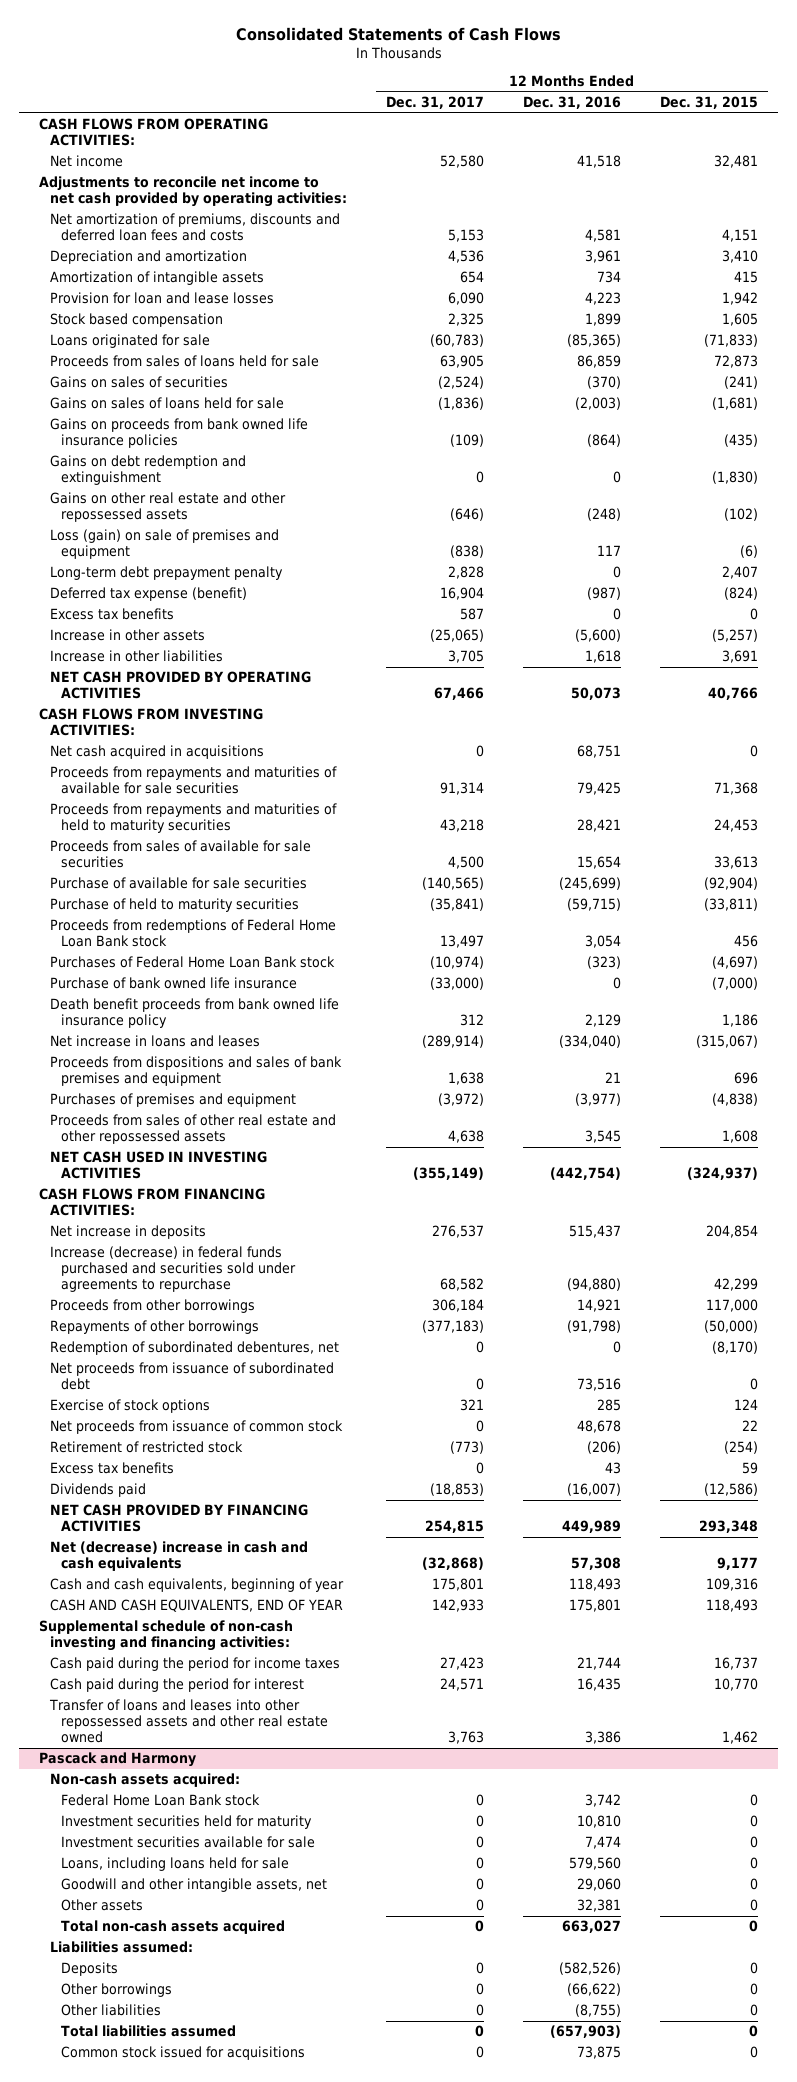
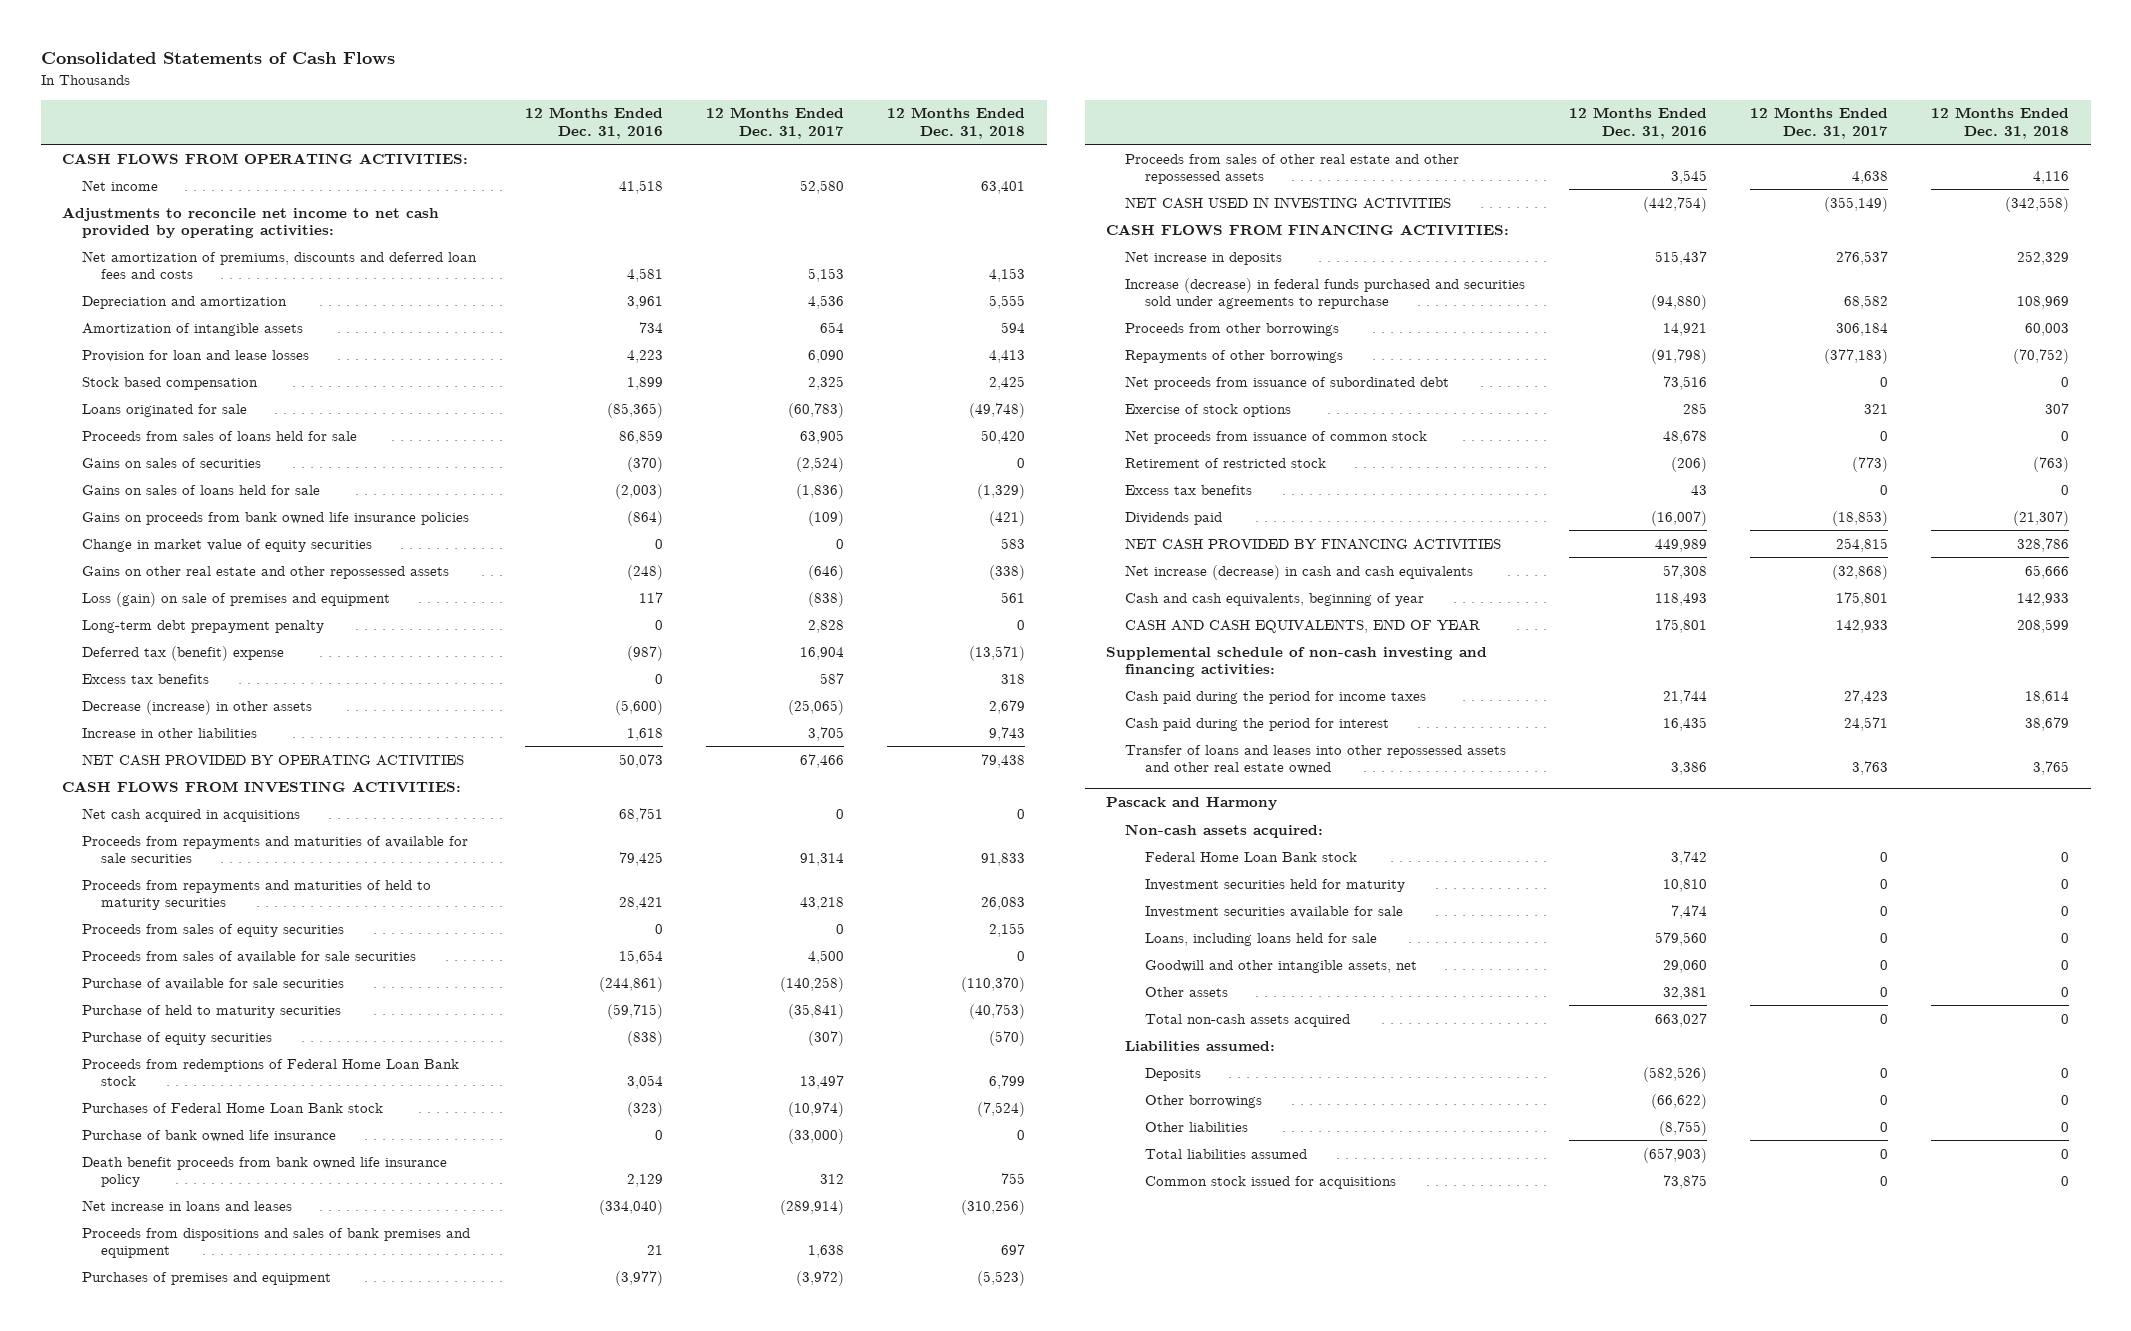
[660,96,759,110] Dec. 31, 2015 -> none
none -> [887,107,1026,139] 12 Months Ended Dec. 31, 2018
[49,455,246,486] Gains on debt redemption and extinguishment -> none
none -> [81,538,372,552] Change in market value of equity securities
[49,587,247,602] Deferred tax expense (benefit) -> [81,645,284,661] Deferred tax (benefit) expense
[49,629,205,642] Increase in other assets -> [81,699,312,715] Decrease (increase) in other assets
none -> [81,923,344,937] Proceeds from sales of equity securities
[422,877,485,891] (140,565) -> [780,976,845,992] (140,258)
[559,877,622,891] (245,699) -> [598,976,663,992] (244,861)
none -> [81,1031,272,1045] Purchase of equity securities
[49,1341,339,1356] Redemption of subordinated debentures, net -> none
[49,1541,308,1572] Net (decrease) increase in cash and cash equivalents -> [1125,564,1474,580] Net increase (decrease) in cash and cash equivalents

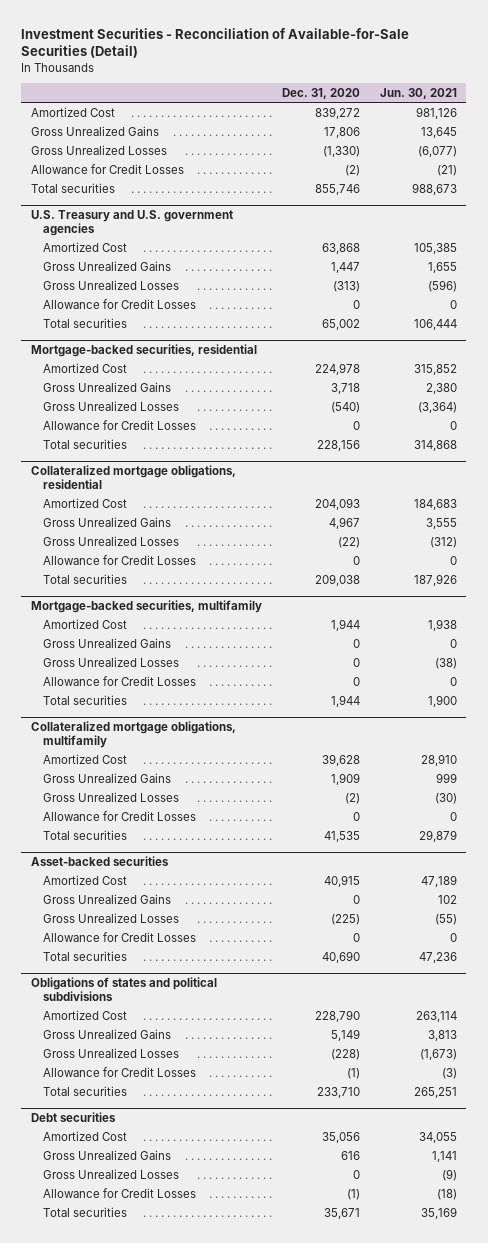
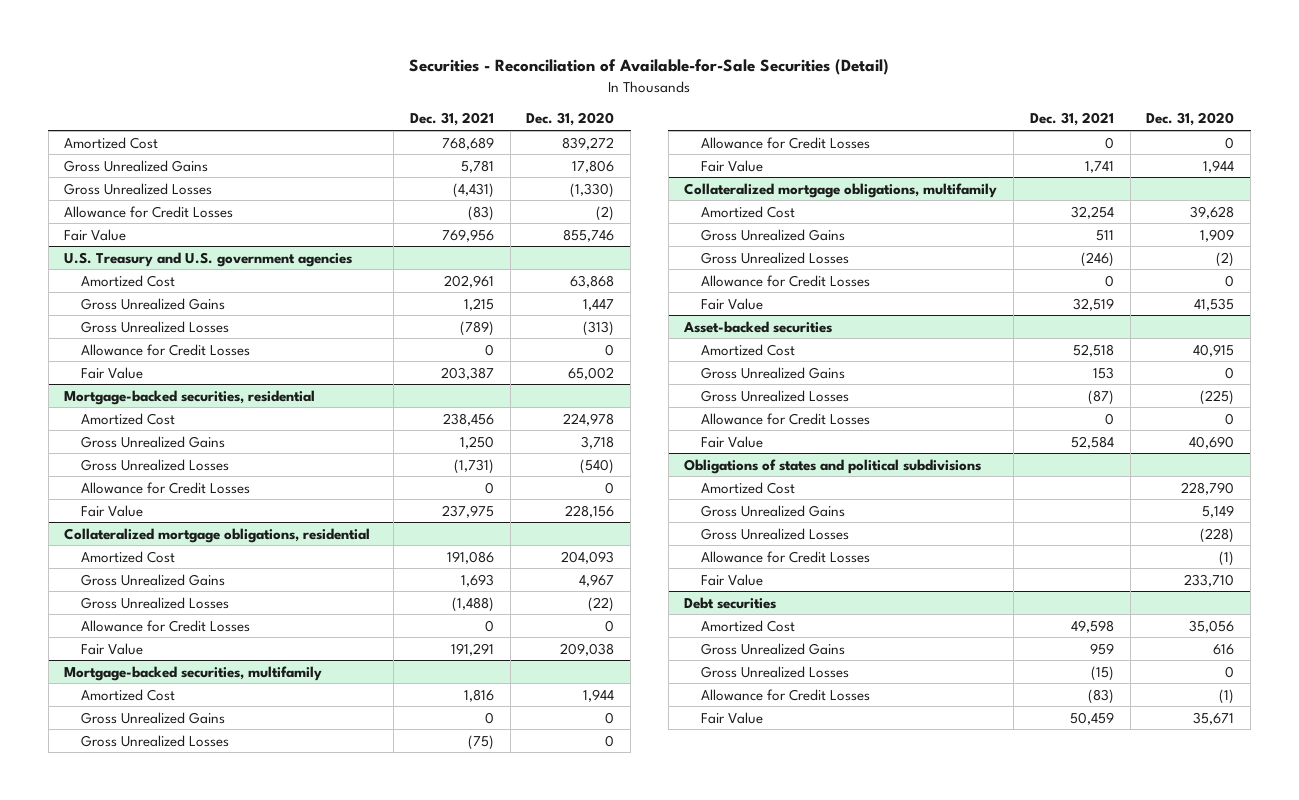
[21,27,410,59] Investment Securities - Reconciliation of Available-for-Sale Securities (Detail) -> [409,59,890,76] Securities - Reconciliation of Available-for-Sale Securities (Detail)
[379,87,457,99] Jun. 30, 2021 -> none
none -> [409,112,494,127] Dec. 31, 2021
[31,182,116,193] Total securities -> [64,228,127,241] Fair Value
[42,317,127,328] Total securities -> [81,366,144,379] Fair Value
[42,438,127,449] Total securities -> [81,504,144,517] Fair Value
[42,573,127,584] Total securities -> [81,642,144,655] Fair Value
[42,694,127,705] Total securities -> [701,159,764,172] Fair Value
[42,829,127,840] Total securities -> [701,297,764,310] Fair Value
[42,950,127,961] Total securities -> [701,435,764,448] Fair Value
[42,1085,127,1096] Total securities -> [701,573,764,586] Fair Value
[42,1206,127,1217] Total securities -> [701,711,764,724] Fair Value

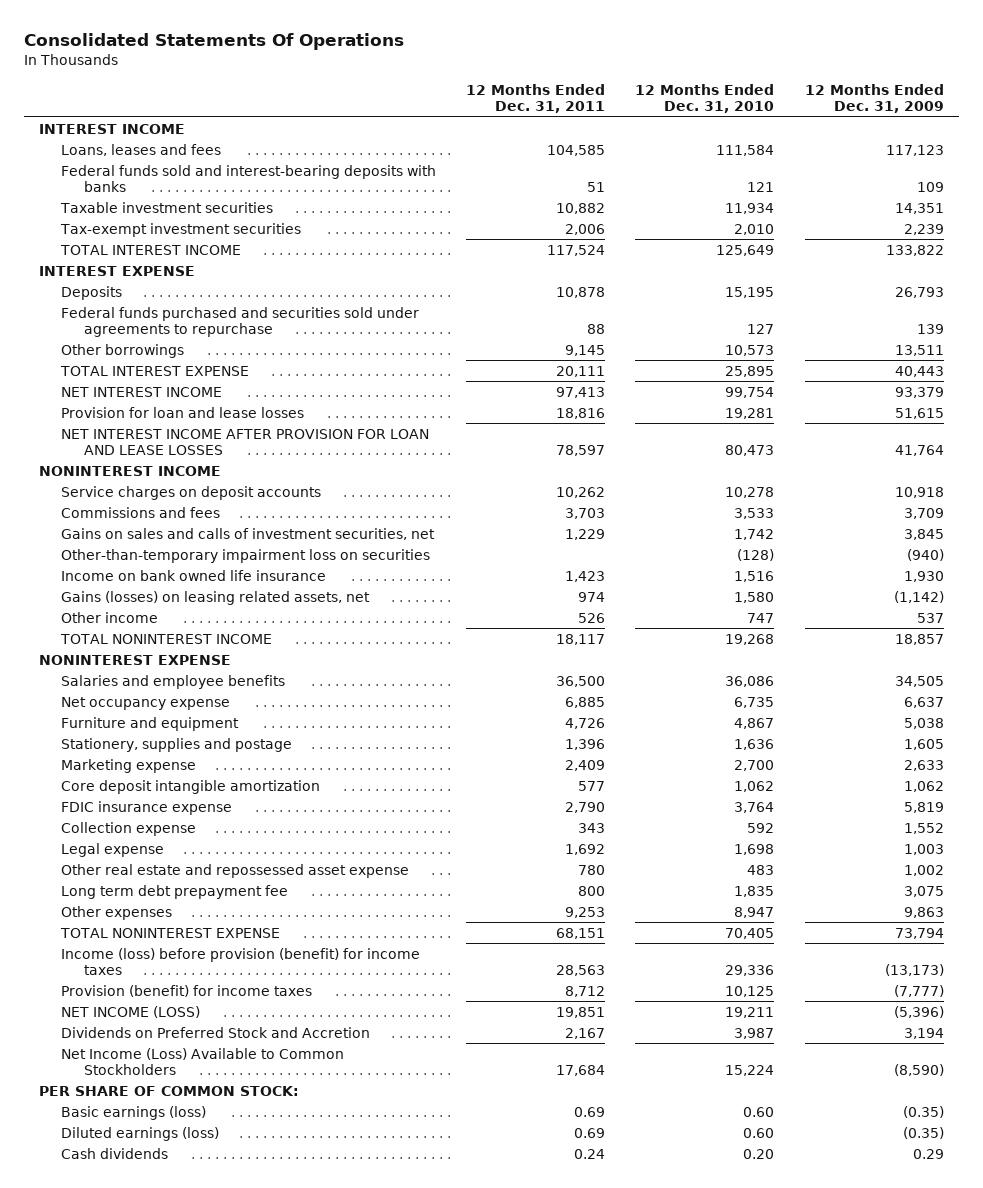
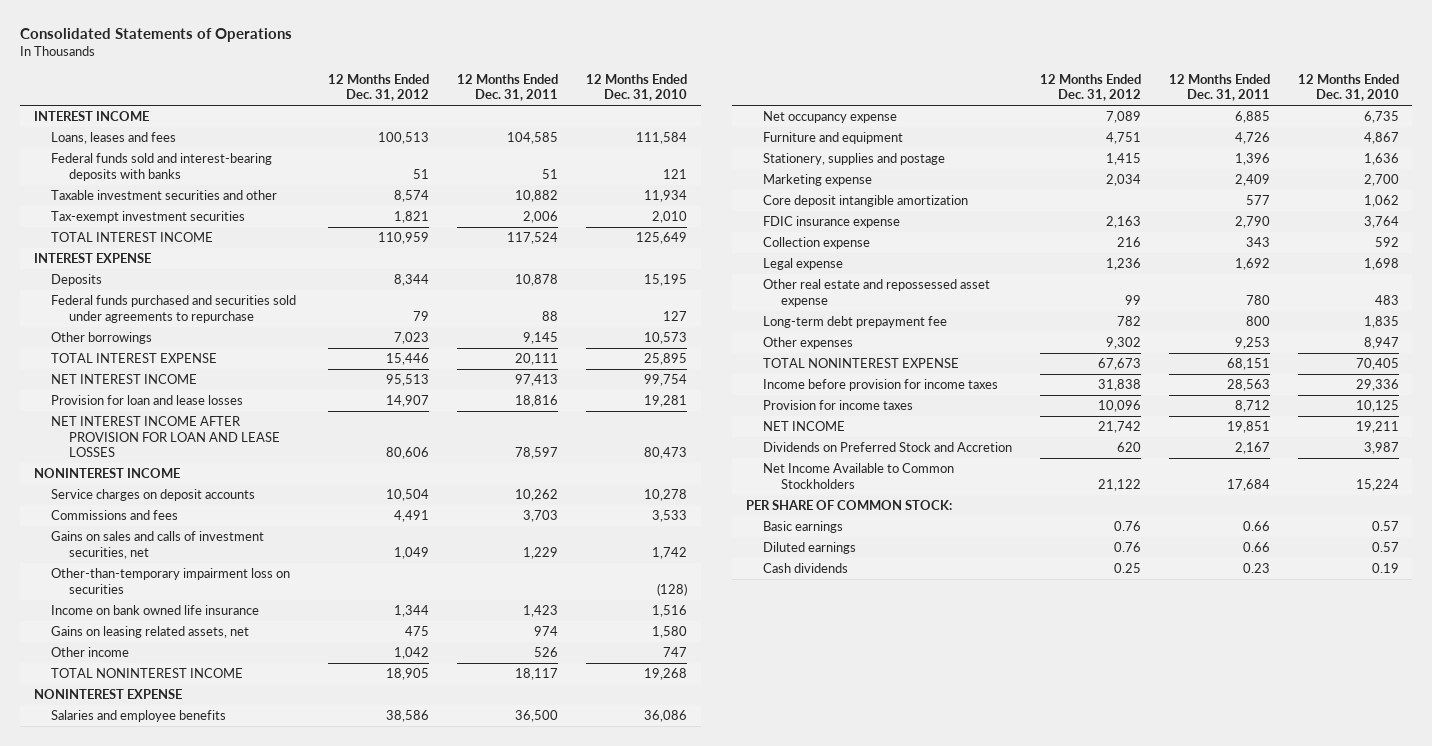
[23,32,404,50] Consolidated Statements Of Operations -> [19,28,292,43] Consolidated Statements of Operations
[804,83,944,114] 12 Months Ended Dec. 31, 2009 -> none
none -> [327,73,429,101] 12 Months Ended Dec. 31, 2012
[60,201,274,213] Taxable investment securities -> [51,190,278,201] Taxable investment securities and other
[61,590,371,605] Gains (losses) on leasing related assets, net -> [51,626,250,639] Gains on leasing related assets, net
[61,884,289,899] Long term debt prepayment fee -> [763,316,948,329] Long-term debt prepayment fee
[61,947,421,976] Income (loss) before provision (benefit) for income taxes -> [763,379,999,392] Income before provision for income taxes
[61,984,313,997] Provision (benefit) for income taxes -> [763,400,914,411] Provision for income taxes
[61,1005,201,1018] NET INCOME (LOSS) -> [763,421,846,432] NET INCOME
[61,1047,345,1076] Net Income (Loss) Available to Common Stockholders -> [763,463,955,489] Net Income Available to Common Stockholders
[61,1105,207,1120] Basic earnings (loss) -> [763,521,844,534] Basic earnings
[574,1106,606,1117] 0.69 -> [1242,521,1270,532] 0.66
[743,1106,775,1117] 0.60 -> [1371,521,1399,532] 0.57
[61,1126,220,1141] Diluted earnings (loss) -> [763,542,857,555] Diluted earnings
[574,1127,606,1138] 0.69 -> [1242,542,1270,553] 0.66
[743,1127,775,1138] 0.60 -> [1371,542,1399,553] 0.57
[574,1148,606,1159] 0.24 -> [1242,563,1270,574] 0.23
[743,1148,775,1159] 0.20 -> [1371,563,1399,574] 0.19

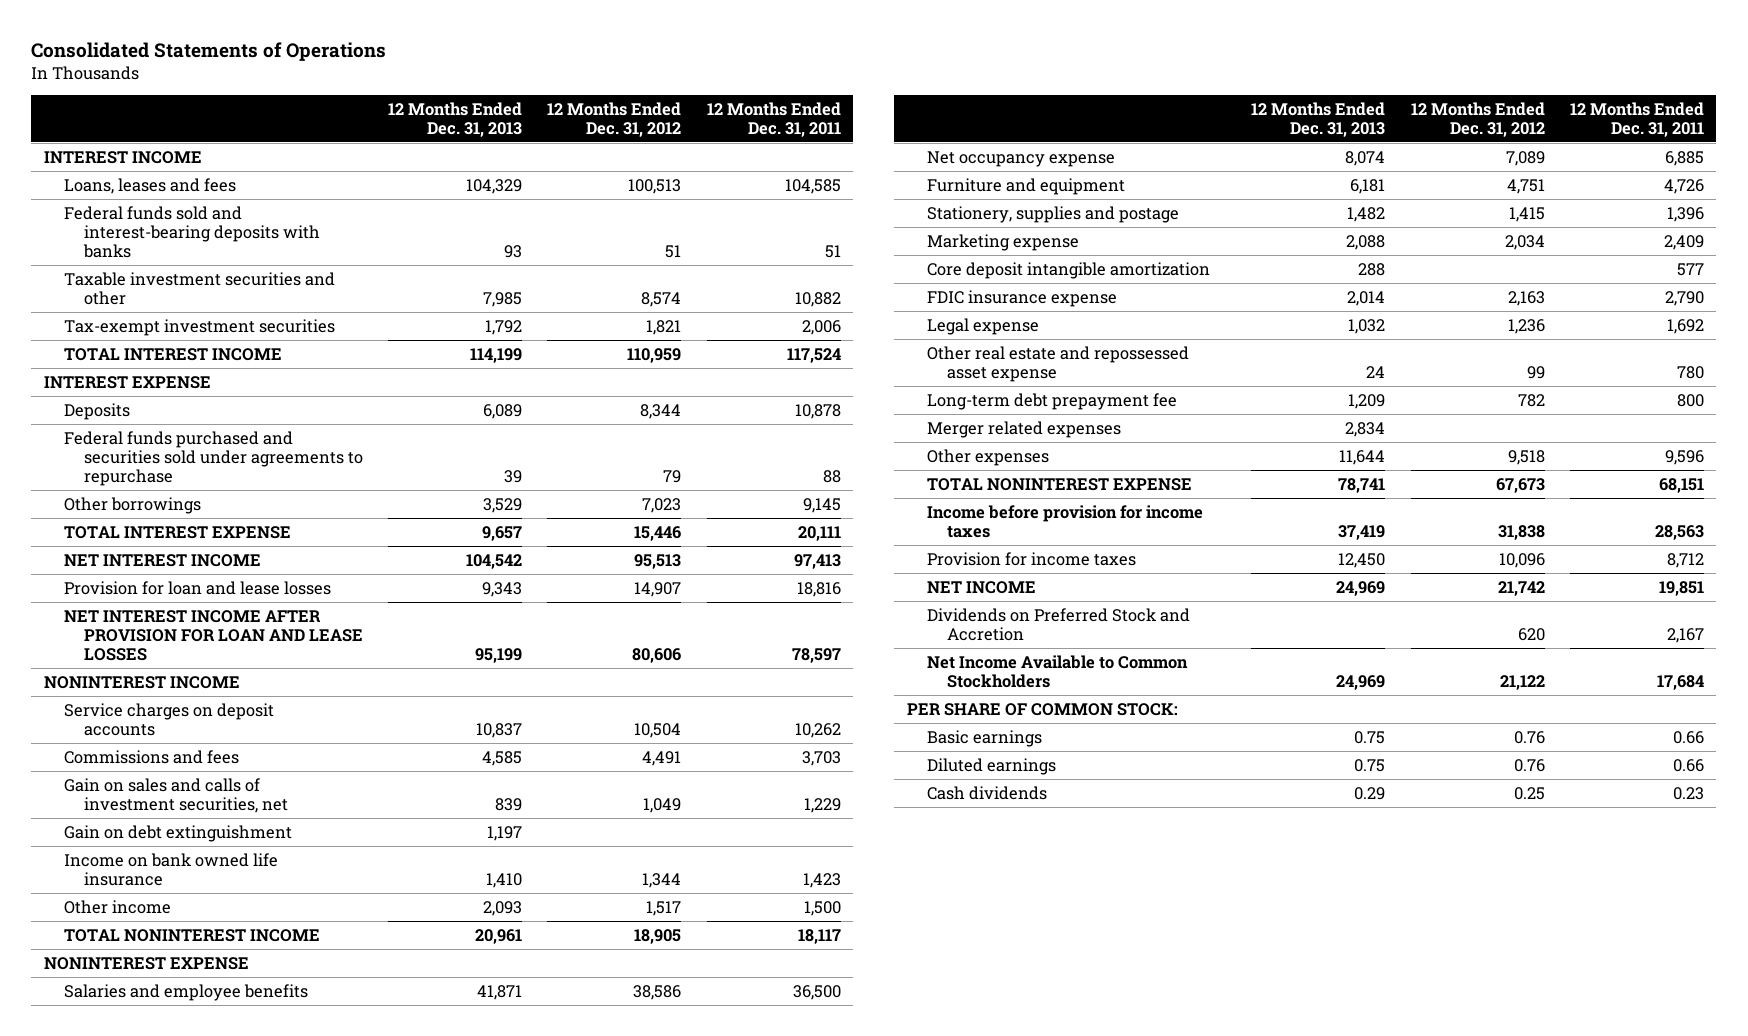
[585,73,687,101] 12 Months Ended Dec. 31, 2010 -> none
none -> [388,101,523,137] 12 Months Ended Dec. 31, 2013
[51,568,291,594] Other-than-temporary impairment loss on securities -> none
[51,531,265,559] Gains on sales and calls of investment securities, net -> [63,777,288,813] Gain on sales and calls of investment securities, net
none -> [63,824,292,842] Gain on debt extinguishment
[51,626,250,639] Gains on leasing related assets, net -> none
[393,647,429,660] 1,042 -> [646,900,682,916] 1,517
[533,647,558,658] 526 -> [803,900,841,916] 1,500
[763,237,871,250] Collection expense -> none
none -> [926,420,1121,438] Merger related expenses
[1105,337,1141,350] 9,302 -> [1507,449,1545,465] 9,518
[1234,337,1270,350] 9,253 -> [1664,449,1704,465] 9,596

